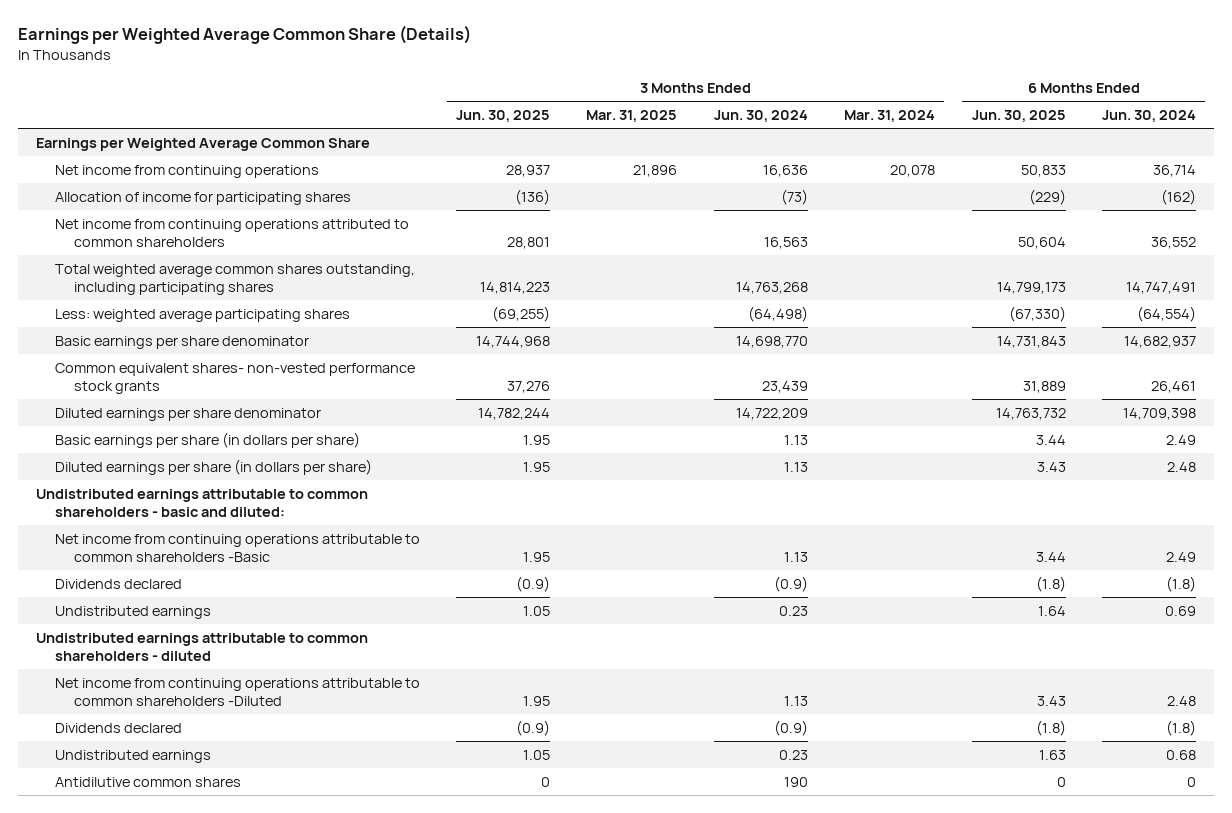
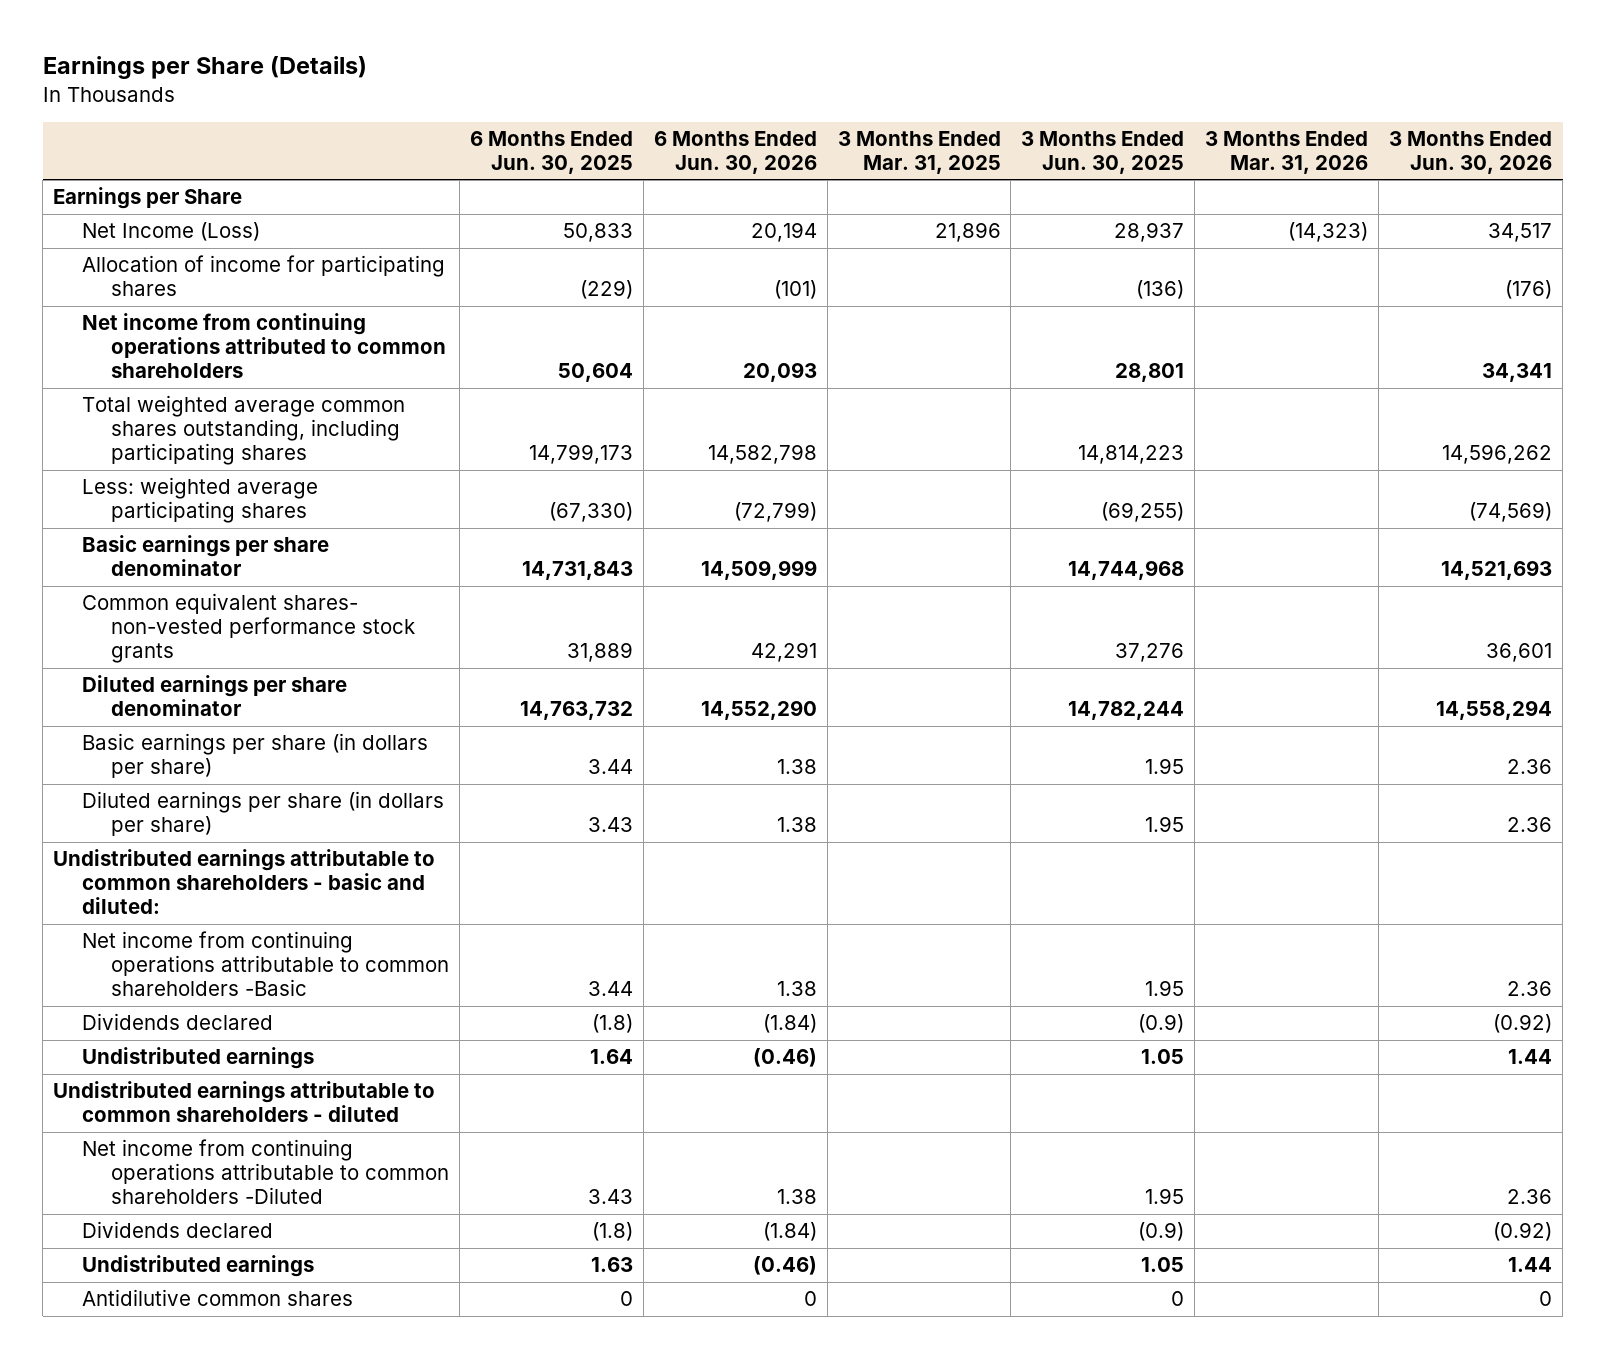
[17,25,471,45] Earnings per Weighted Average Common Share (Details) -> [42,56,367,80] Earnings per Share (Details)
[713,109,808,122] Jun. 30, 2024 -> none
[844,109,936,122] Mar. 31, 2024 -> none
[1101,109,1196,122] Jun. 30, 2024 -> none
none -> [653,130,817,175] 6 Months Ended Jun. 30, 2026
none -> [1205,130,1369,175] 3 Months Ended Mar. 31, 2026
none -> [1389,130,1553,175] 3 Months Ended Jun. 30, 2026
[35,137,370,151] Earnings per Weighted Average Common Share -> [53,187,243,210] Earnings per Share
[54,164,319,178] Net income from continuing operations -> [82,222,261,242] Net Income (Loss)

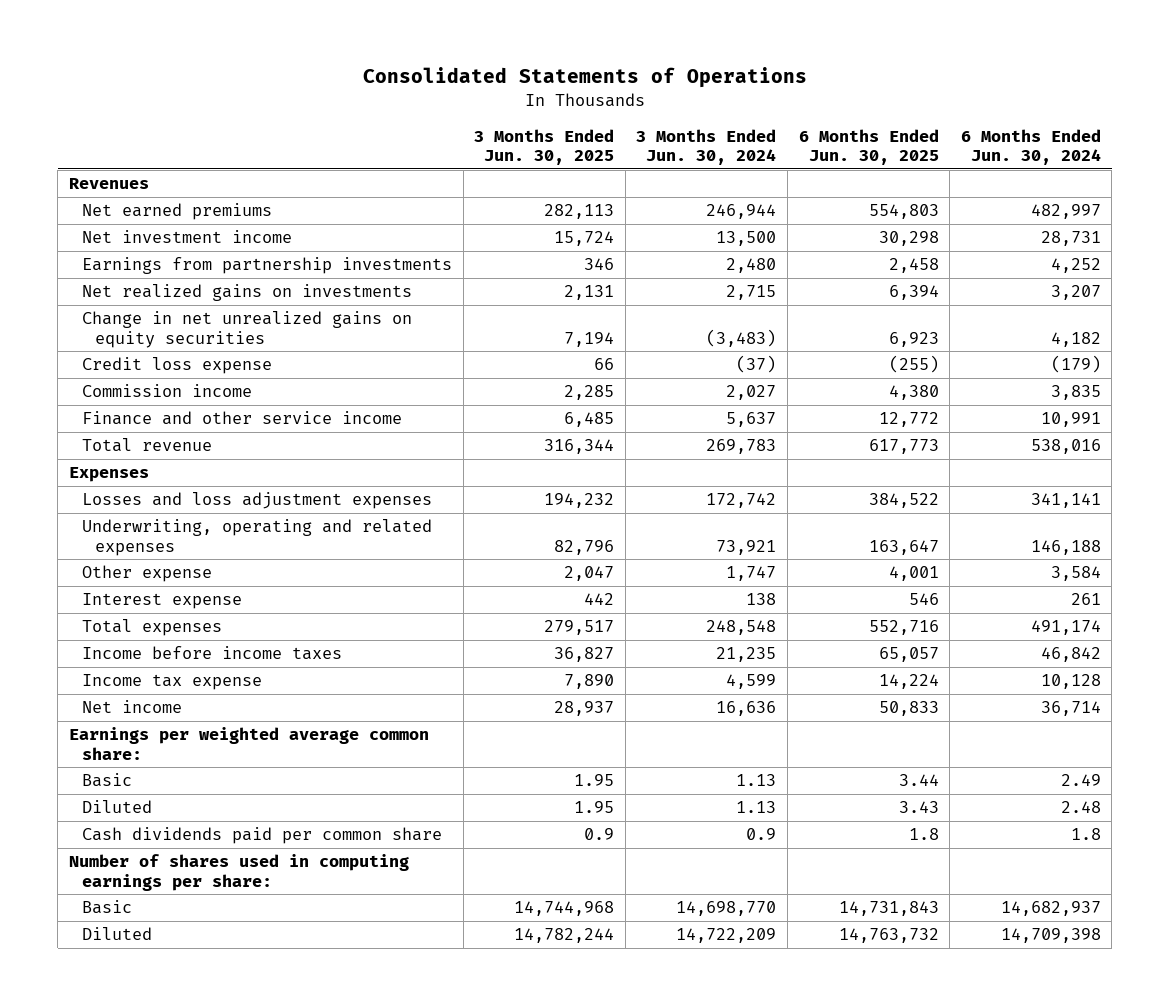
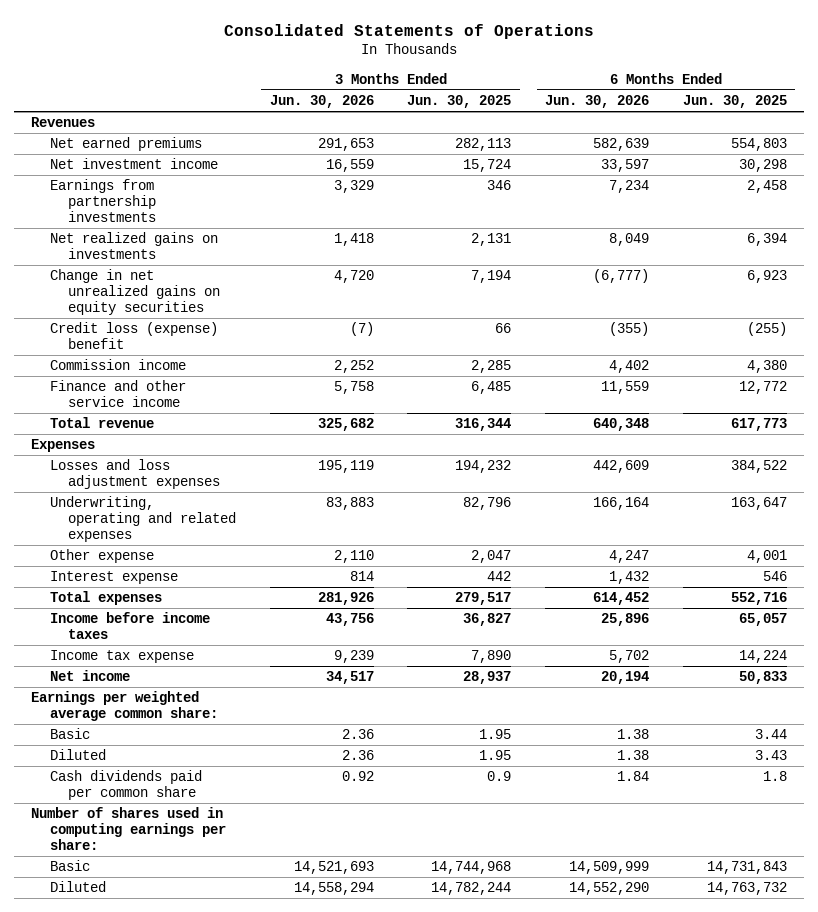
[636,128,777,165] 3 Months Ended Jun. 30, 2024 -> none
[960,128,1101,165] 6 Months Ended Jun. 30, 2024 -> none
none -> [269,94,374,108] Jun. 30, 2026
none -> [545,94,650,108] Jun. 30, 2026
[82,357,273,375] Credit loss expense -> [49,322,218,350] Credit loss (expense) benefit

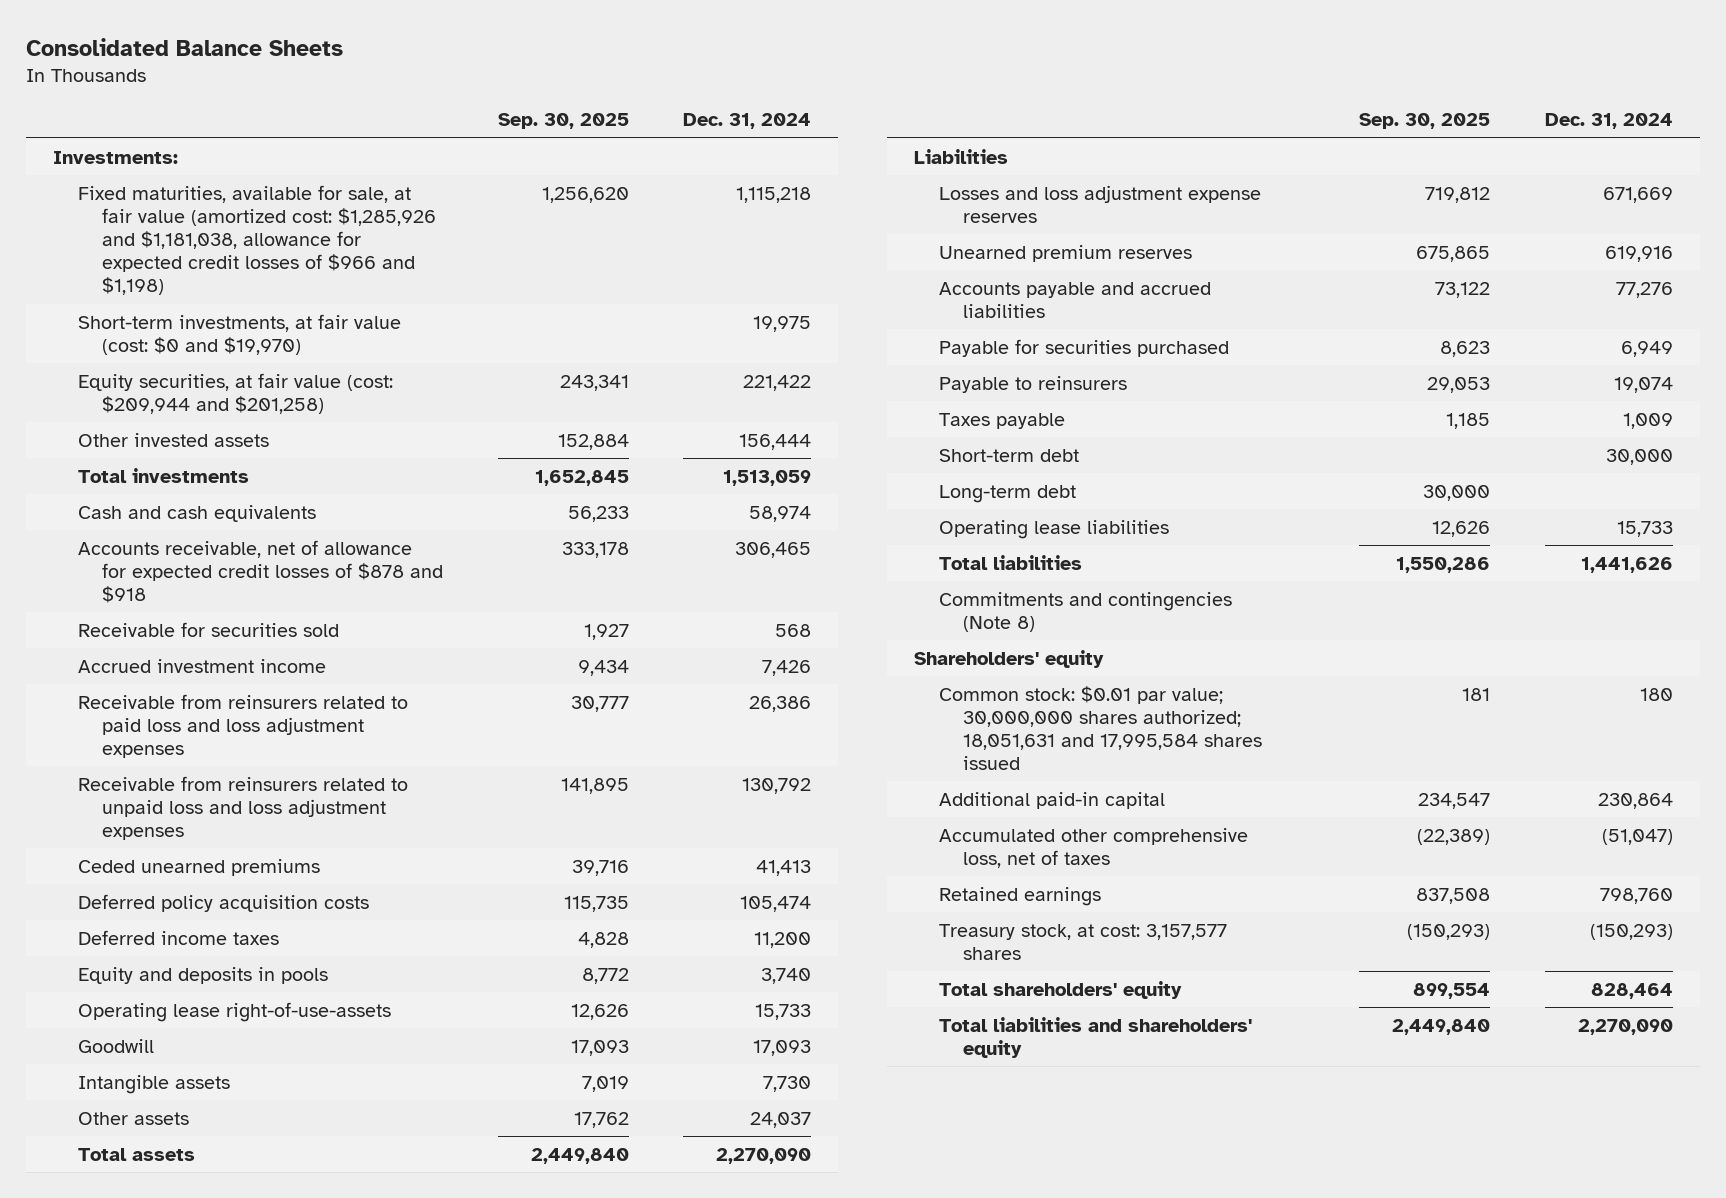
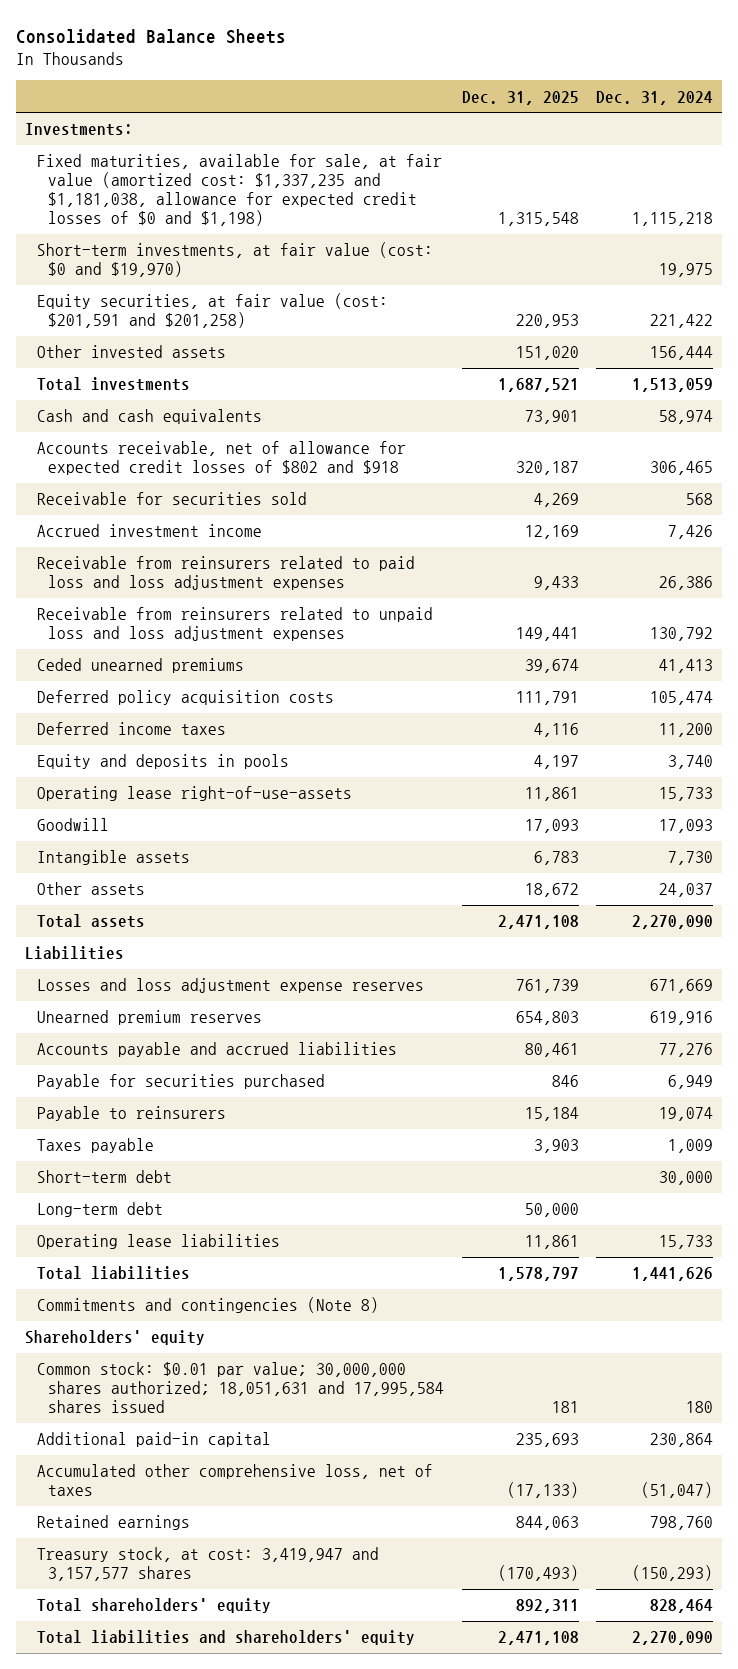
[497,113,629,130] Sep. 30, 2025 -> none
none -> [461,90,579,105] Dec. 31, 2025
[77,184,437,296] Fixed maturities, available for sale, at fair value (amortized cost: $1,285,926 and $1,181,038, allowance for expected credit losses of $966 and $1,198) -> [36,154,442,227] Fixed maturities, available for sale, at fair value (amortized cost: $1,337,235 and $1,181,038, allowance for expected credit losses of $0 and $1,198)
[77,372,393,414] Equity securities, at fair value (cost: $209,944 and $201,258) -> [36,293,388,329] Equity securities, at fair value (cost: $201,591 and $201,258)
[77,539,444,603] Accounts receivable, net of allowance for expected credit losses of $878 and $918 -> [36,441,406,476] Accounts receivable, net of allowance for expected credit losses of $802 and $918
[938,923,1227,960] Treasury stock, at cost: 3,157,577 shares -> [36,1547,379,1582] Treasury stock, at cost: 3,419,947 and 3,157,577 shares

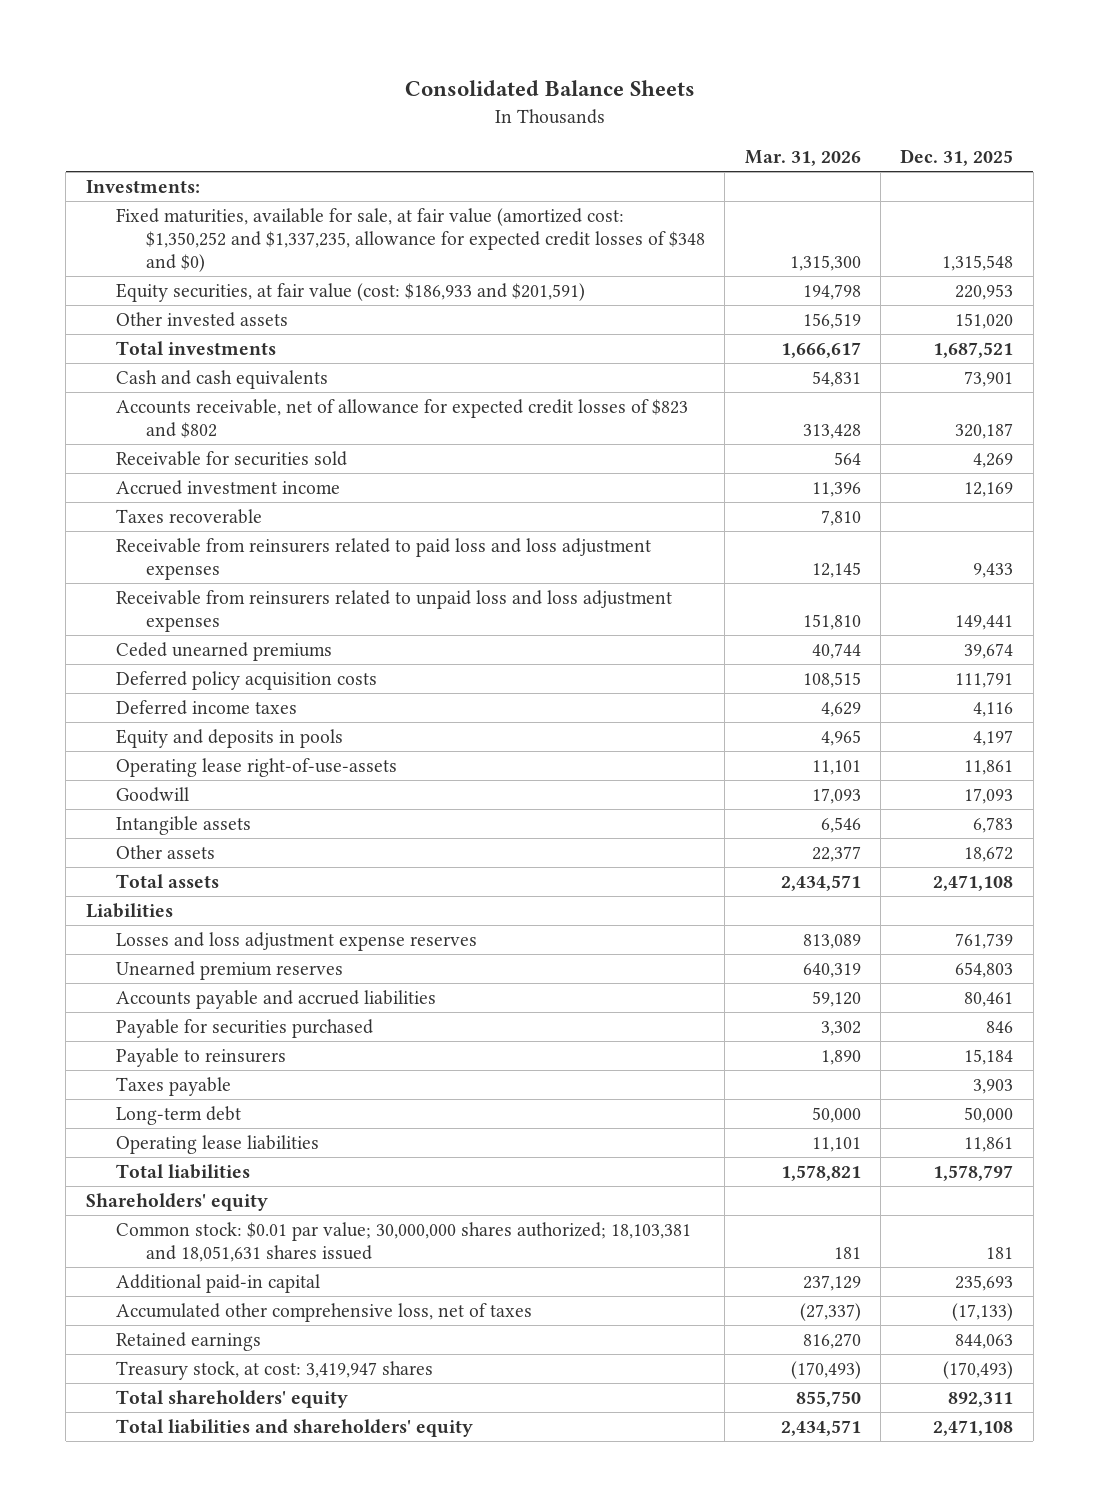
[596,90,714,105] Dec. 31, 2024 -> none
none -> [744,150,861,167] Mar. 31, 2026
[36,242,433,278] Short-term investments, at fair value (cost: $0 and $19,970) -> none
[36,154,442,227] Fixed maturities, available for sale, at fair value (amortized cost: $1,337,235 and $1,181,038, allowance for expected credit losses of $0 and $1,198) -> [115,207,705,272] Fixed maturities, available for sale, at fair value (amortized cost: $1,350,252 and $1,337,235, allowance for expected credit losses of $348 and $0)
[36,293,388,329] Equity securities, at fair value (cost: $201,591 and $201,258) -> [115,282,585,302] Equity securities, at fair value (cost: $186,933 and $201,591)
[36,441,406,476] Accounts receivable, net of allowance for expected credit losses of $802 and $918 -> [115,398,688,438] Accounts receivable, net of allowance for expected credit losses of $823 and $802
none -> [115,508,262,524] Taxes recoverable
[36,1170,172,1184] Short-term debt -> none
[36,1297,379,1314] Commitments and contingencies (Note 8) -> none
[36,1362,445,1414] Common stock: $0.01 par value; 30,000,000 shares authorized; 18,051,631 and 17,995,584 shares issued -> [115,1221,691,1262] Common stock: $0.01 par value; 30,000,000 shares authorized; 18,103,381 and 18,051,631 shares issued
[36,1547,379,1582] Treasury stock, at cost: 3,419,947 and 3,157,577 shares -> [115,1360,433,1380] Treasury stock, at cost: 3,419,947 shares

